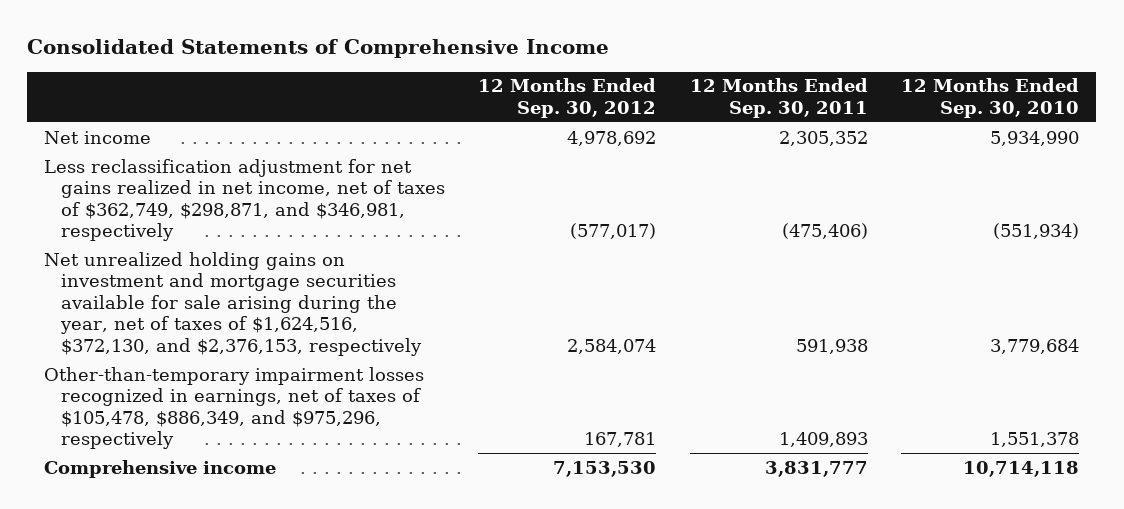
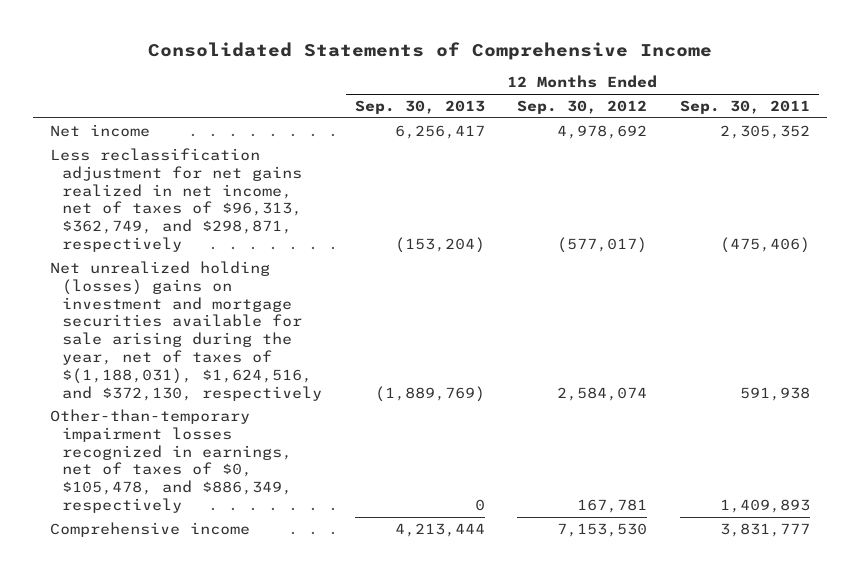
[901,78,1080,118] 12 Months Ended Sep. 30, 2010 -> none
none -> [354,100,485,115] Sep. 30, 2013
[44,158,446,242] Less reclassification adjustment for net gains realized in net income, net of taxes of $362,749, $298,871, and $346,981, respectively -> [49,147,302,253] Less reclassification adjustment for net gains realized in net income, net of taxes of $96,313, $362,749, and $298,871, respectively
[44,251,423,356] Net unrealized holding gains on investment and mortgage securities available for sale arising during the year, net of taxes of $1,624,516, $372,130, and $2,376,153, respectively -> [49,260,322,401] Net unrealized holding (losses) gains on investment and mortgage securities available for sale arising during the year, net of taxes of $(1,188,031), $1,624,516, and $372,130, respectively
[44,366,425,450] Other-than-temporary impairment losses recognized in earnings, net of taxes of $105,478, $886,349, and $975,296, respectively -> [49,408,292,514] Other-than-temporary impairment losses recognized in earnings, net of taxes of $0, $105,478, and $886,349, respectively

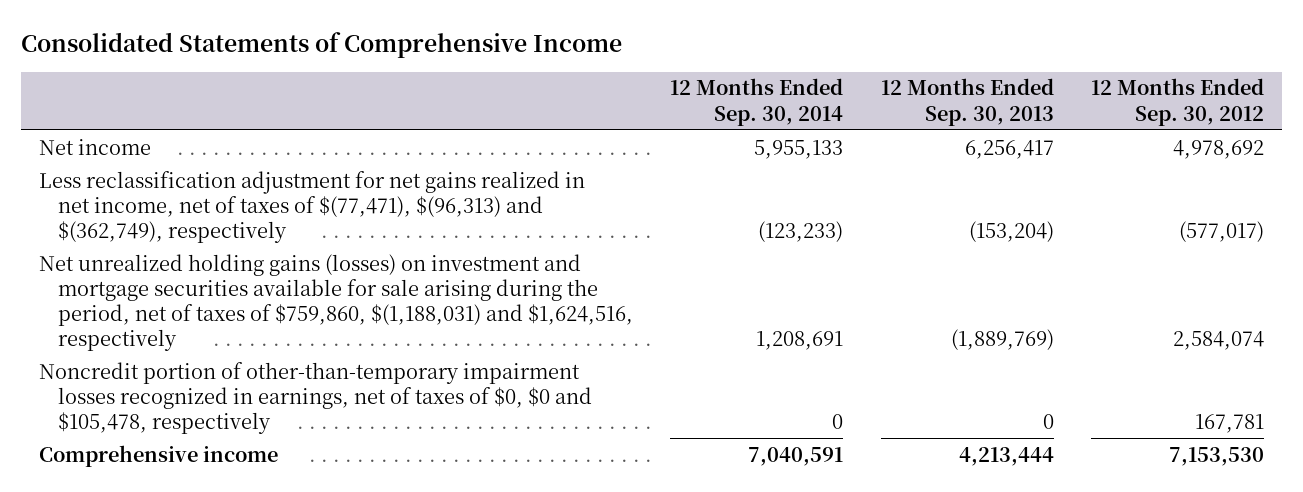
[680,100,811,115] Sep. 30, 2011 -> none
none -> [670,78,844,126] 12 Months Ended Sep. 30, 2014
[49,147,302,253] Less reclassification adjustment for net gains realized in net income, net of taxes of $96,313, $362,749, and $298,871, respectively -> [39,170,586,244] Less reclassification adjustment for net gains realized in net income, net of taxes of $(77,471), $(96,313) and $(362,749), respectively
[49,260,322,401] Net unrealized holding (losses) gains on investment and mortgage securities available for sale arising during the year, net of taxes of $(1,188,031), $1,624,516, and $372,130, respectively -> [39,253,634,352] Net unrealized holding gains (losses) on investment and mortgage securities available for sale arising during the period, net of taxes of $759,860, $(1,188,031) and $1,624,516, respectively
[49,408,292,514] Other-than-temporary impairment losses recognized in earnings, net of taxes of $0, $105,478, and $886,349, respectively -> [39,361,593,435] Noncredit portion of other-than-temporary impairment losses recognized in earnings, net of taxes of $0, $0 and $105,478, respectively

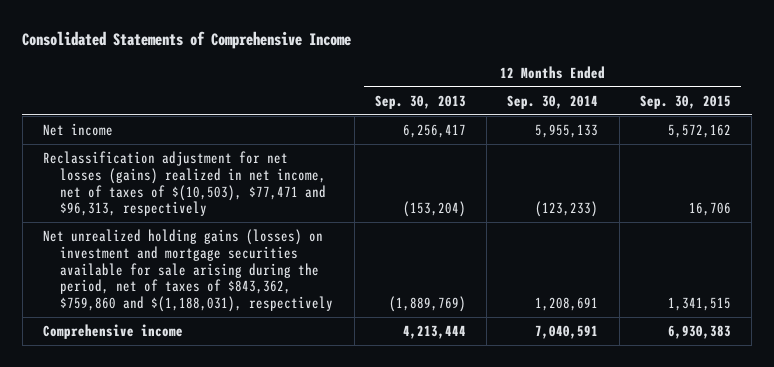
[1090,78,1264,126] 12 Months Ended Sep. 30, 2012 -> none
none -> [639,94,731,109] Sep. 30, 2015
[39,361,593,435] Noncredit portion of other-than-temporary impairment losses recognized in earnings, net of taxes of $0, $0 and $105,478, respectively -> none
[39,170,586,244] Less reclassification adjustment for net gains realized in net income, net of taxes of $(77,471), $(96,313) and $(362,749), respectively -> [42,150,327,217] Reclassification adjustment for net losses (gains) realized in net income, net of taxes of $(10,503), $77,471 and $96,313, respectively
[39,253,634,352] Net unrealized holding gains (losses) on investment and mortgage securities available for sale arising during the period, net of taxes of $759,860, $(1,188,031) and $1,624,516, respectively -> [42,228,334,313] Net unrealized holding gains (losses) on investment and mortgage securities available for sale arising during the period, net of taxes of $843,362, $759,860 and $(1,188,031), respectively

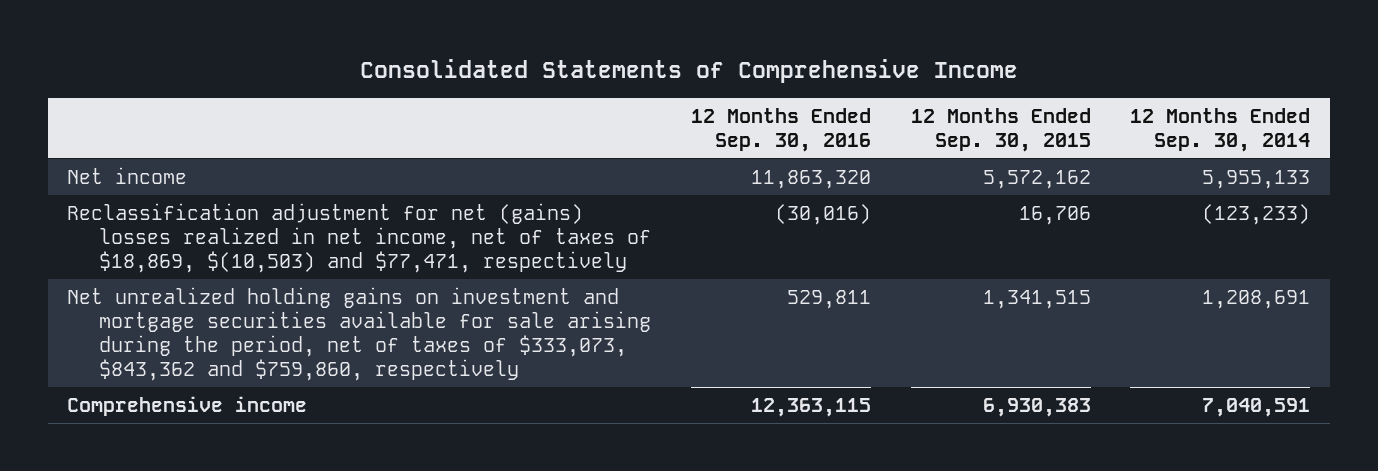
[374,94,466,109] Sep. 30, 2013 -> none
none -> [690,107,871,152] 12 Months Ended Sep. 30, 2016
[42,150,327,217] Reclassification adjustment for net losses (gains) realized in net income, net of taxes of $(10,503), $77,471 and $96,313, respectively -> [67,202,651,273] Reclassification adjustment for net (gains) losses realized in net income, net of taxes of $18,869, $(10,503) and $77,471, respectively
[42,228,334,313] Net unrealized holding gains (losses) on investment and mortgage securities available for sale arising during the period, net of taxes of $843,362, $759,860 and $(1,188,031), respectively -> [67,286,651,381] Net unrealized holding gains on investment and mortgage securities available for sale arising during the period, net of taxes of $333,073, $843,362 and $759,860, respectively

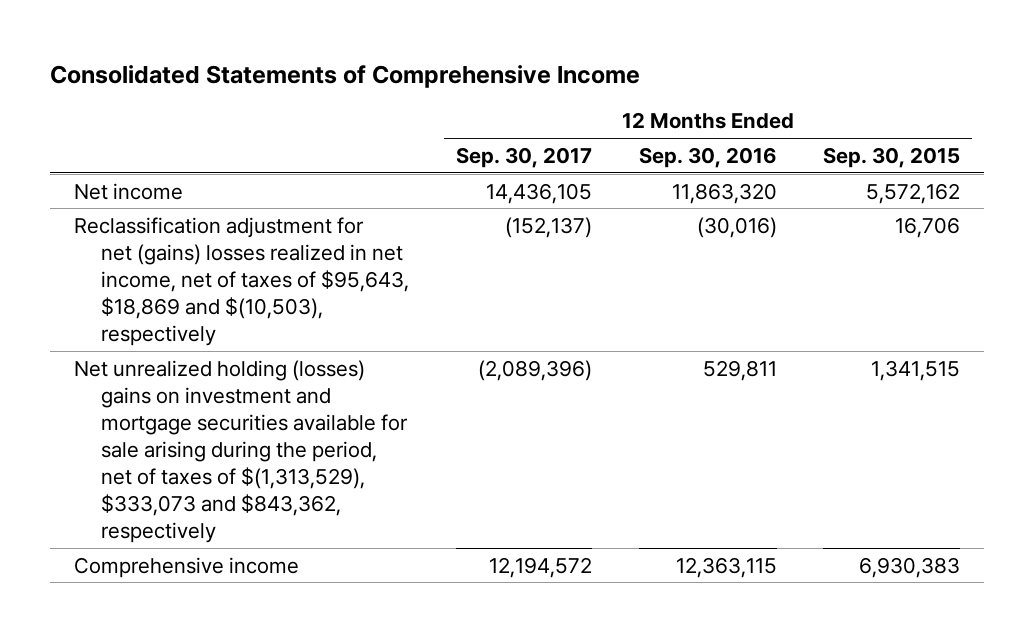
[1130,107,1311,152] 12 Months Ended Sep. 30, 2014 -> none
none -> [455,146,592,168] Sep. 30, 2017
[67,202,651,273] Reclassification adjustment for net (gains) losses realized in net income, net of taxes of $18,869, $(10,503) and $77,471, respectively -> [73,216,410,346] Reclassification adjustment for net (gains) losses realized in net income, net of taxes of $95,643, $18,869 and $(10,503), respectively
[67,286,651,381] Net unrealized holding gains on investment and mortgage securities available for sale arising during the period, net of taxes of $333,073, $843,362 and $759,860, respectively -> [73,359,409,543] Net unrealized holding (losses) gains on investment and mortgage securities available for sale arising during the period, net of taxes of $(1,313,529), $333,073 and $843,362, respectively

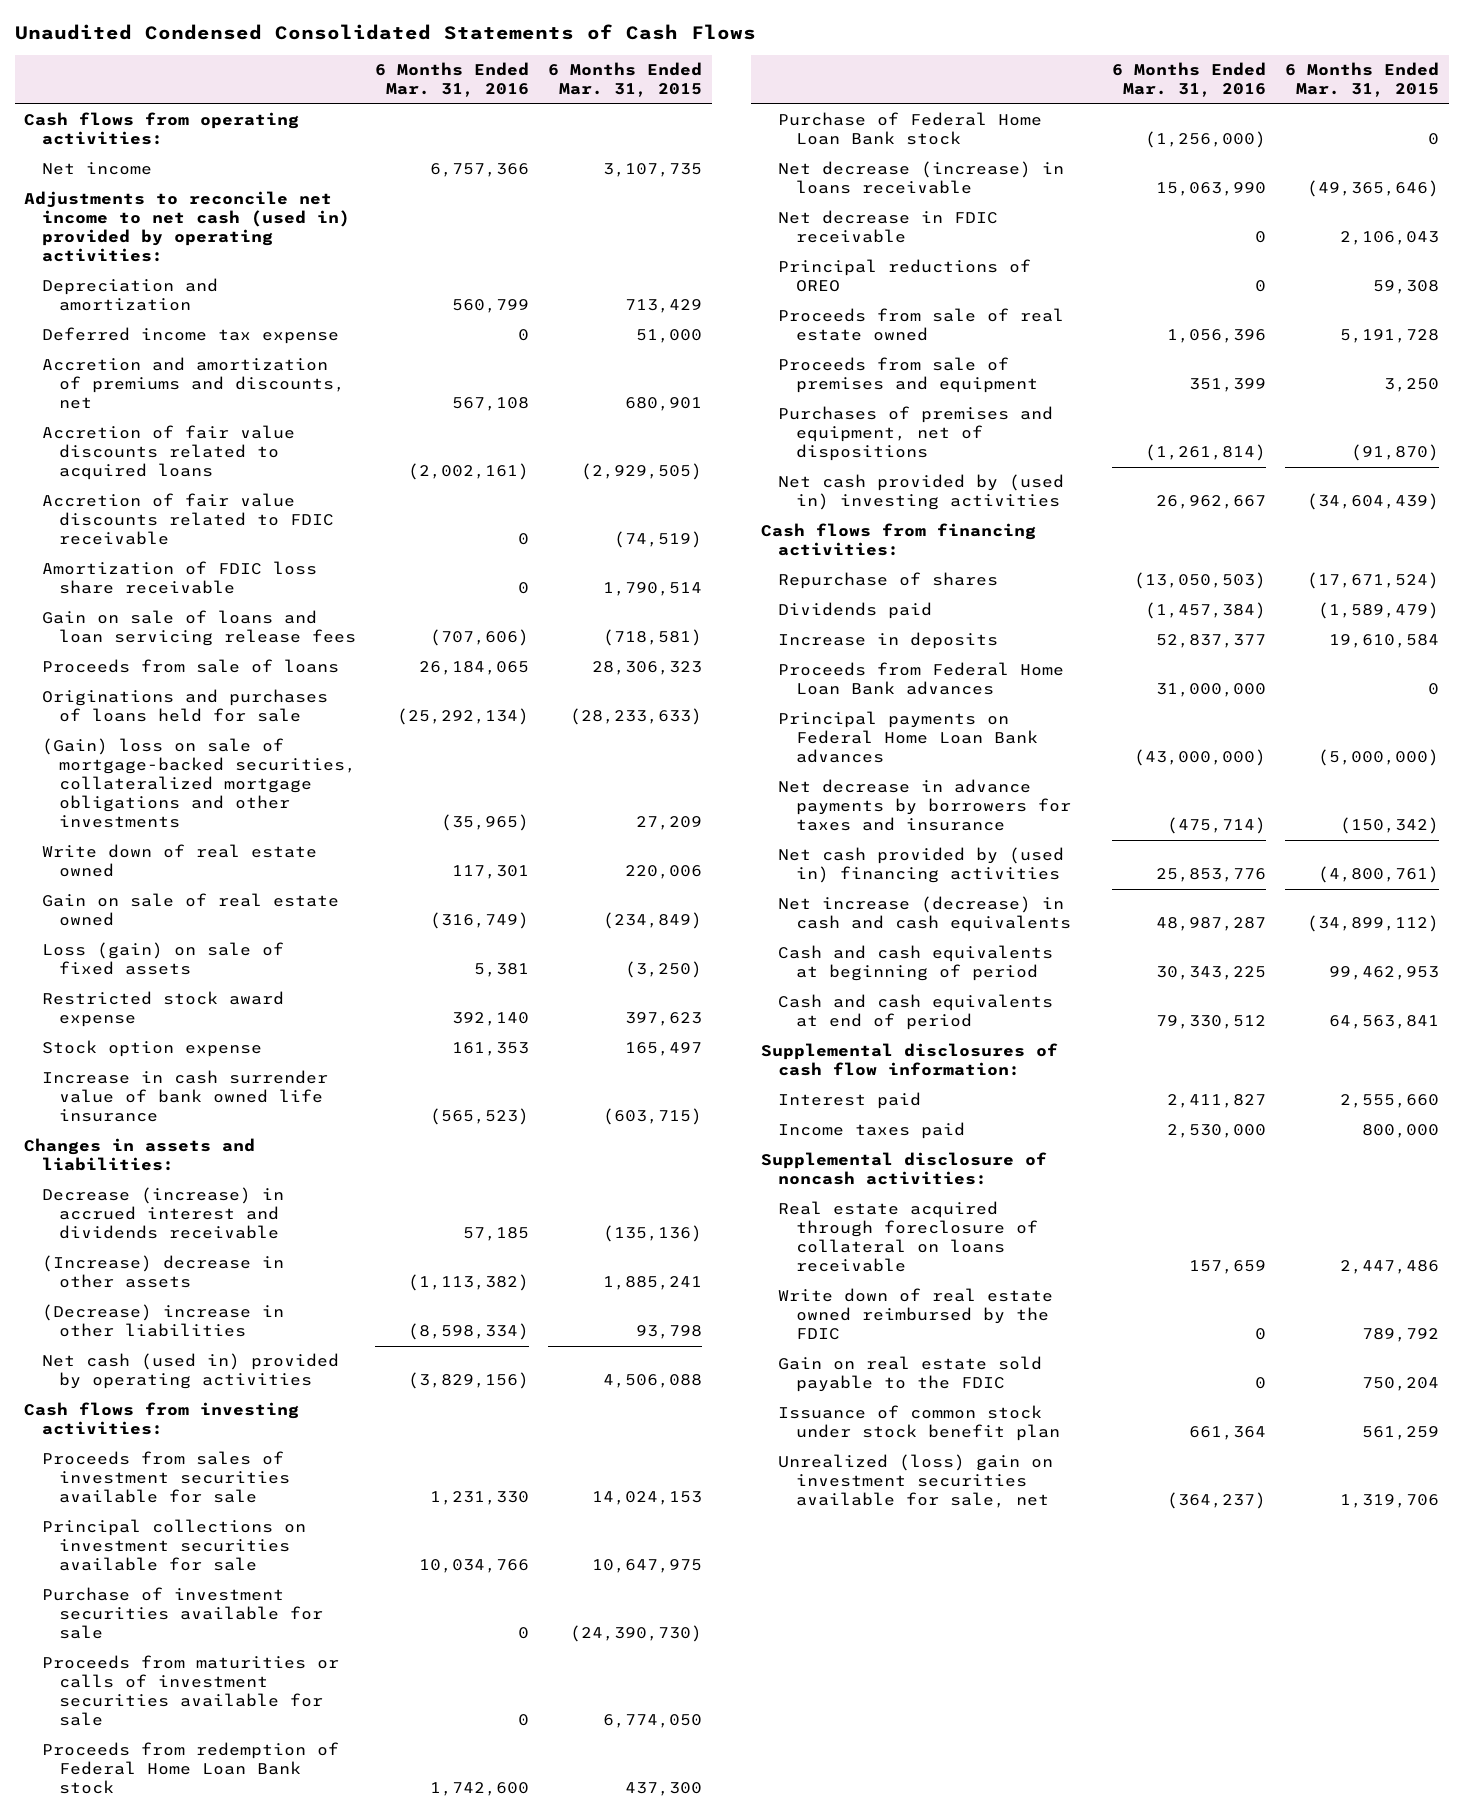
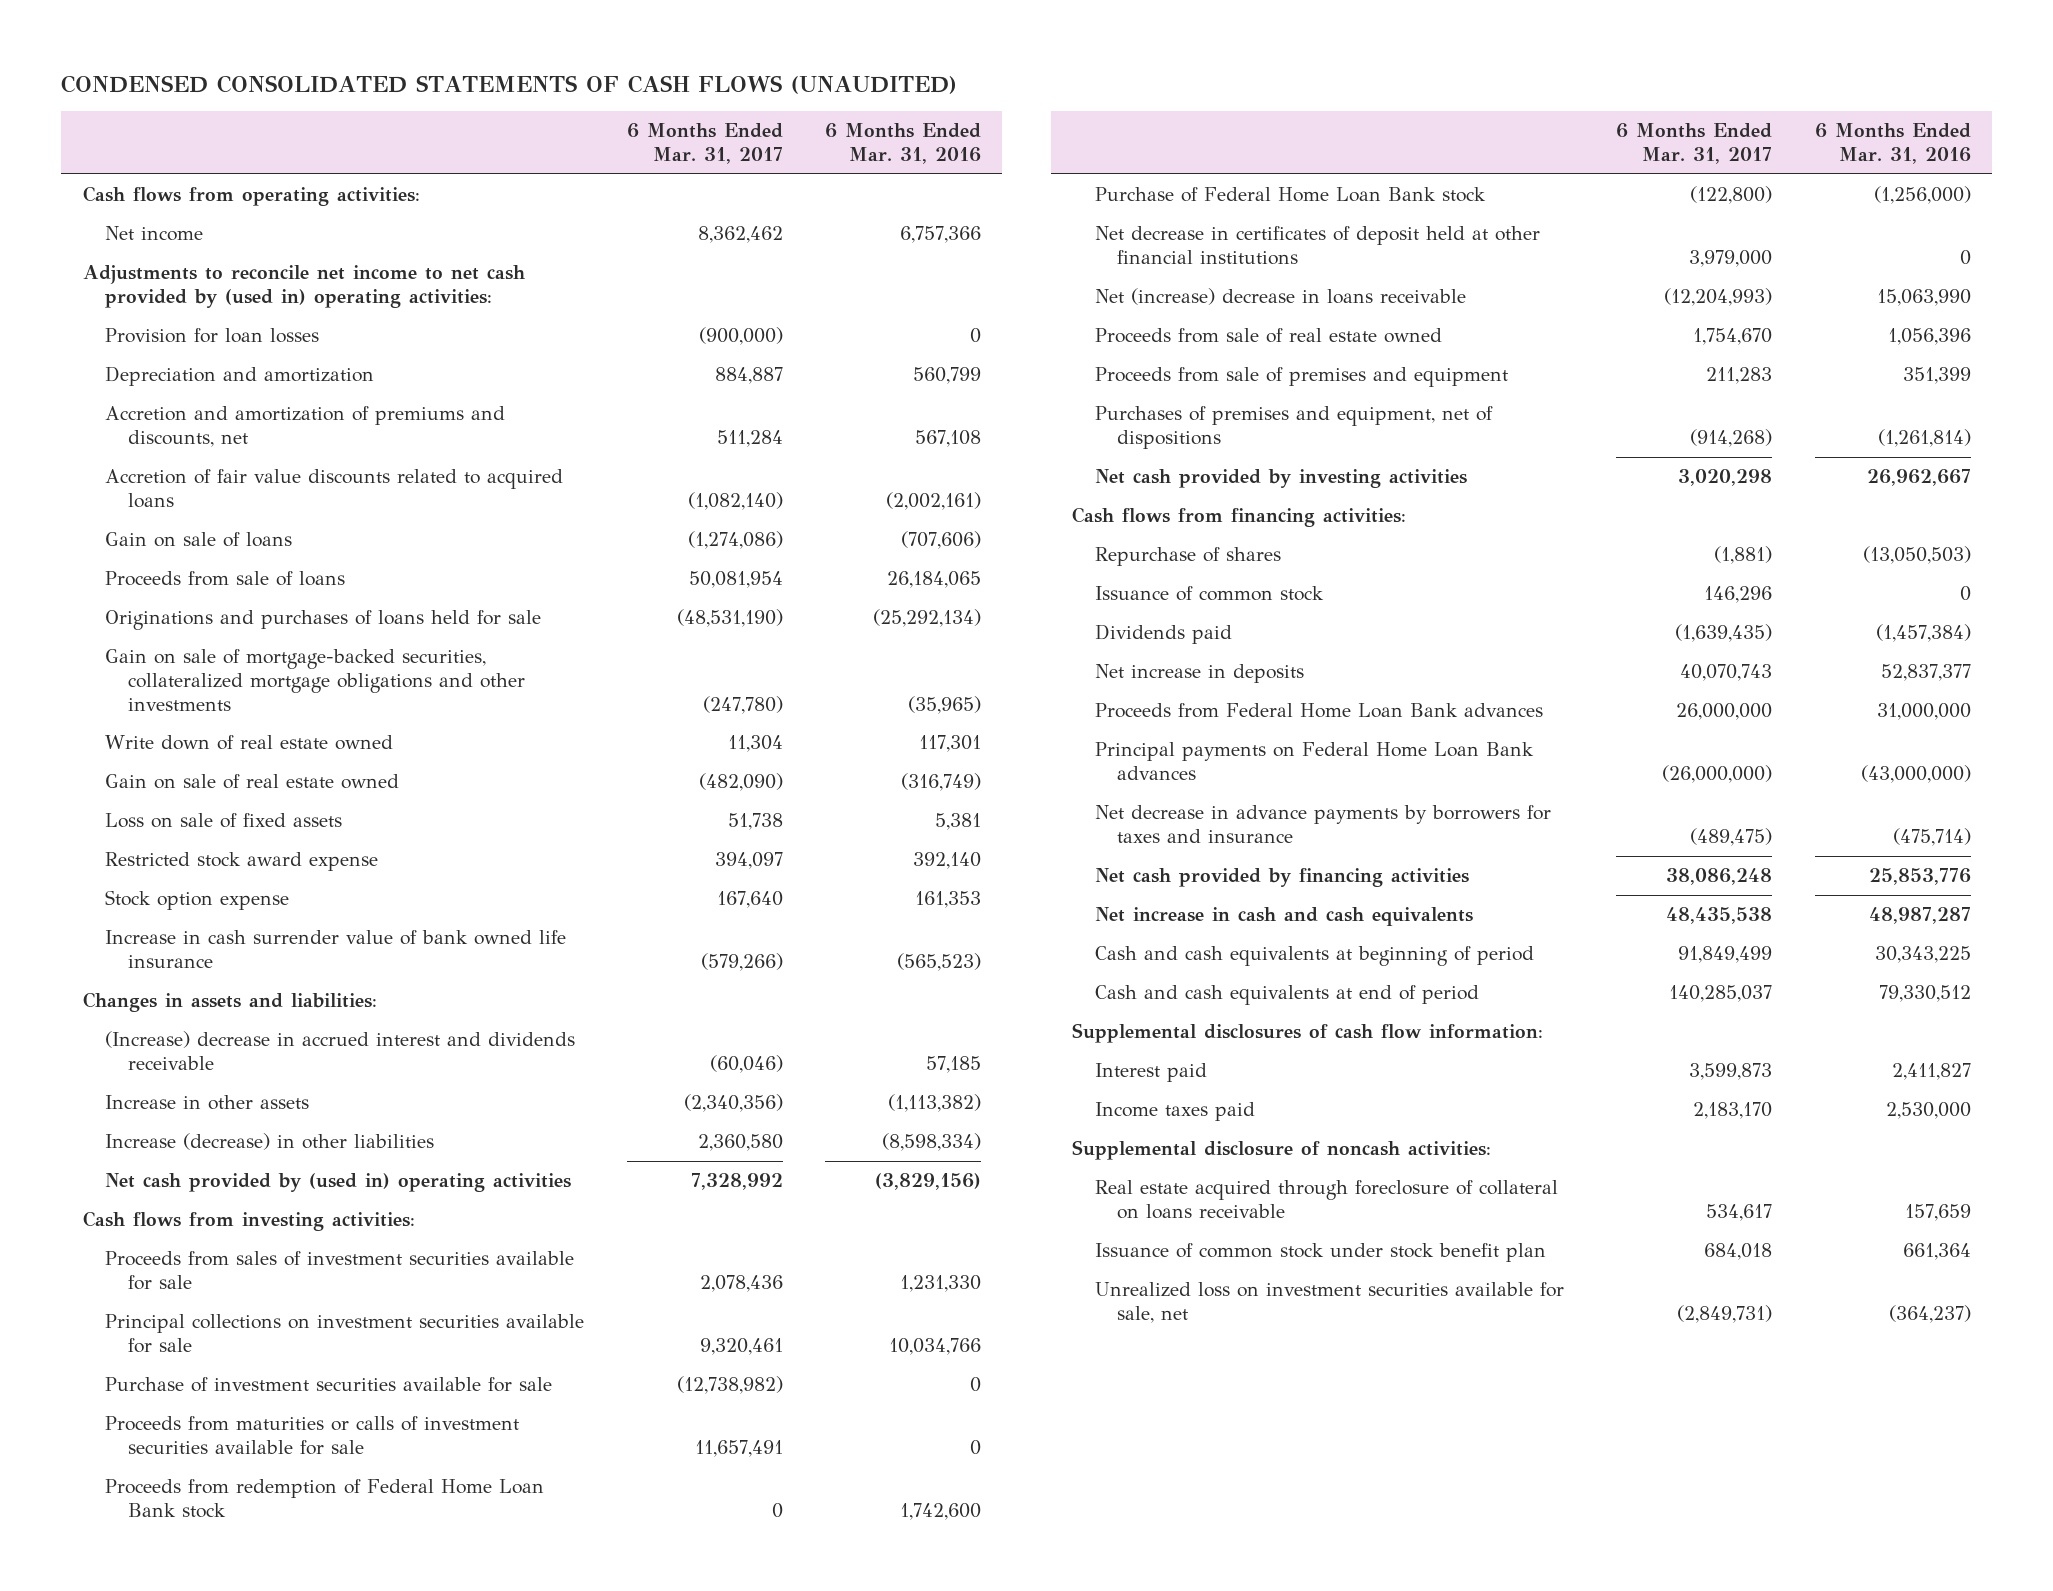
[14,24,756,41] Unaudited Condensed Consolidated Statements of Cash Flows -> [61,74,958,94] CONDENSED CONSOLIDATED STATEMENTS OF CASH FLOWS (UNAUDITED)
[548,62,703,98] 6 Months Ended Mar. 31, 2015 -> none
none -> [626,123,783,164] 6 Months Ended Mar. 31, 2017
[24,191,350,263] Adjustments to reconcile net income to net cash (used in) provided by operating activities: -> [82,265,525,308] Adjustments to reconcile net income to net cash provided by (used in) operating activities:
none -> [105,328,320,344] Provision for loan losses
[41,327,339,345] Deferred income tax expense -> none
[41,493,335,546] Accretion of fair value discounts related to FDIC receivable -> none
[41,561,317,595] Amortization of FDIC loss share receivable -> none
[41,610,357,647] Gain on sale of loans and loan servicing release fees -> [105,532,293,548] Gain on sale of loans
[41,738,357,829] (Gain) loss on sale of mortgage-backed securities, collateralized mortgage obligations and other investments -> [105,649,525,711] Gain on sale of mortgage-backed securities, collateralized mortgage obligations and other investments
[41,942,284,976] Loss (gain) on sale of fixed assets -> [105,813,343,829] Loss on sale of fixed assets
[41,1187,284,1240] Decrease (increase) in accrued interest and dividends receivable -> [105,1031,576,1070] (Increase) decrease in accrued interest and dividends receivable
[41,1255,284,1289] (Increase) decrease in other assets -> [105,1095,310,1111] Increase in other assets
[41,1304,284,1338] (Decrease) increase in other liabilities -> [105,1133,435,1151] Increase (decrease) in other liabilities
[41,1353,339,1390] Net cash (used in) provided by operating activities -> [105,1173,572,1193] Net cash provided by (used in) operating activities
[778,210,999,244] Net decrease in FDIC receivable -> none
[778,259,1032,293] Principal reductions of OREO -> none
none -> [1094,226,1540,265] Net decrease in certificates of deposit held at other financial institutions
[778,161,1065,195] Net decrease (increase) in loans receivable -> [1094,288,1466,306] Net (increase) decrease in loans receivable
[778,474,1065,511] Net cash provided by (used in) investing activities -> [1094,469,1467,489] Net cash provided by investing activities
none -> [1094,586,1324,602] Issuance of common stock
[778,632,999,650] Increase in deposits -> [1094,664,1304,684] Net increase in deposits
[778,847,1065,884] Net cash provided by (used in) financing activities -> [1094,868,1469,888] Net cash provided by financing activities
[778,896,1071,933] Net increase (decrease) in cash and cash equivalents -> [1094,907,1473,927] Net increase in cash and cash equivalents
[778,1288,1054,1341] Write down of real estate owned reimbursed by the FDIC -> none
[778,1356,1043,1393] Gain on real estate sold payable to the FDIC -> none
[778,1454,1054,1509] Unrealized (loss) gain on investment securities available for sale, net -> [1094,1282,1564,1323] Unrealized loss on investment securities available for sale, net

